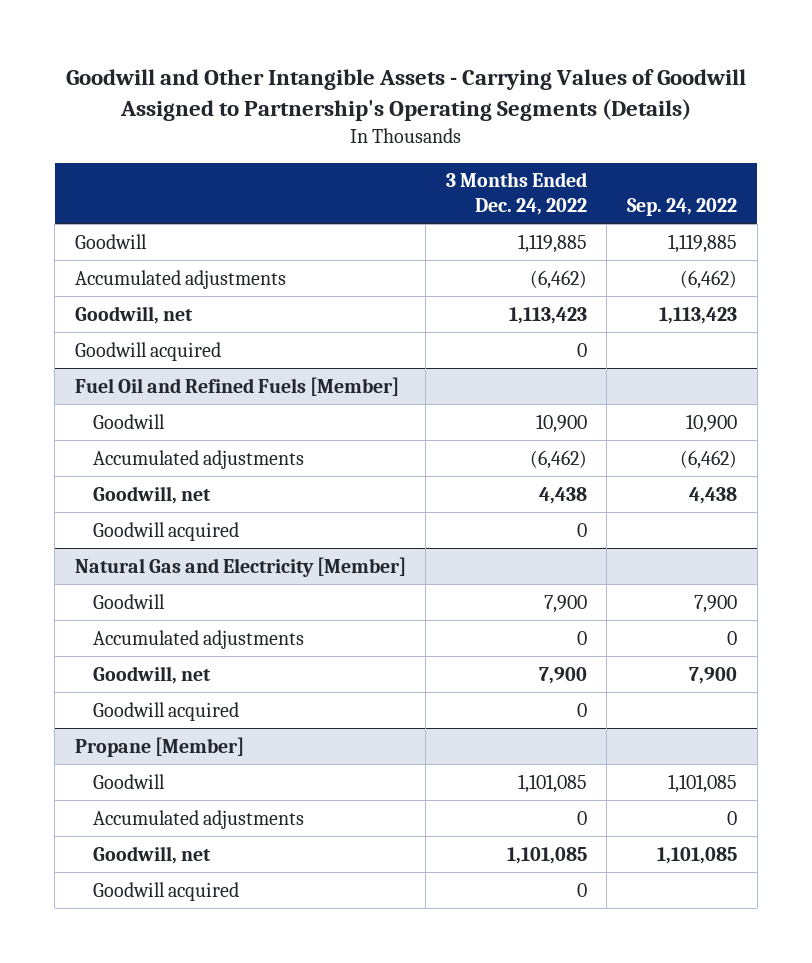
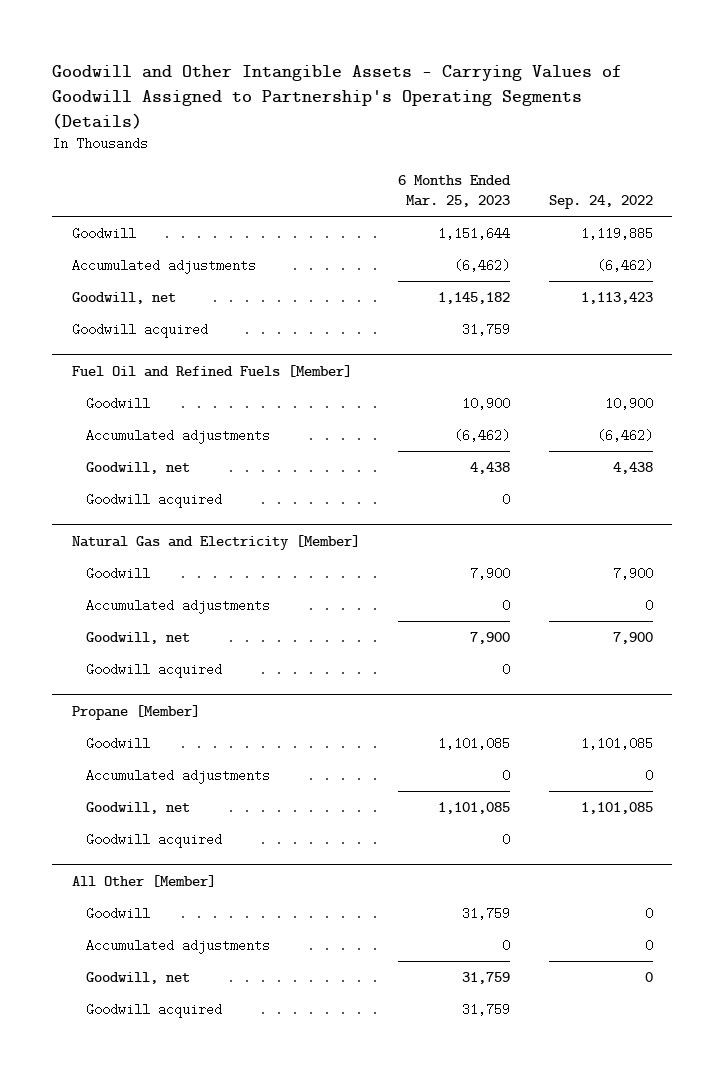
[445,172,587,216] 3 Months Ended Dec. 24, 2022 -> none
none -> [398,175,512,208] 6 Months Ended Mar. 25, 2023
none -> [71,874,216,887] All Other [Member]
none -> [86,906,151,920] Goodwill
none -> [86,938,271,954] Accumulated adjustments
none -> [86,971,191,984] Goodwill, net
none -> [86,1002,223,1018] Goodwill acquired

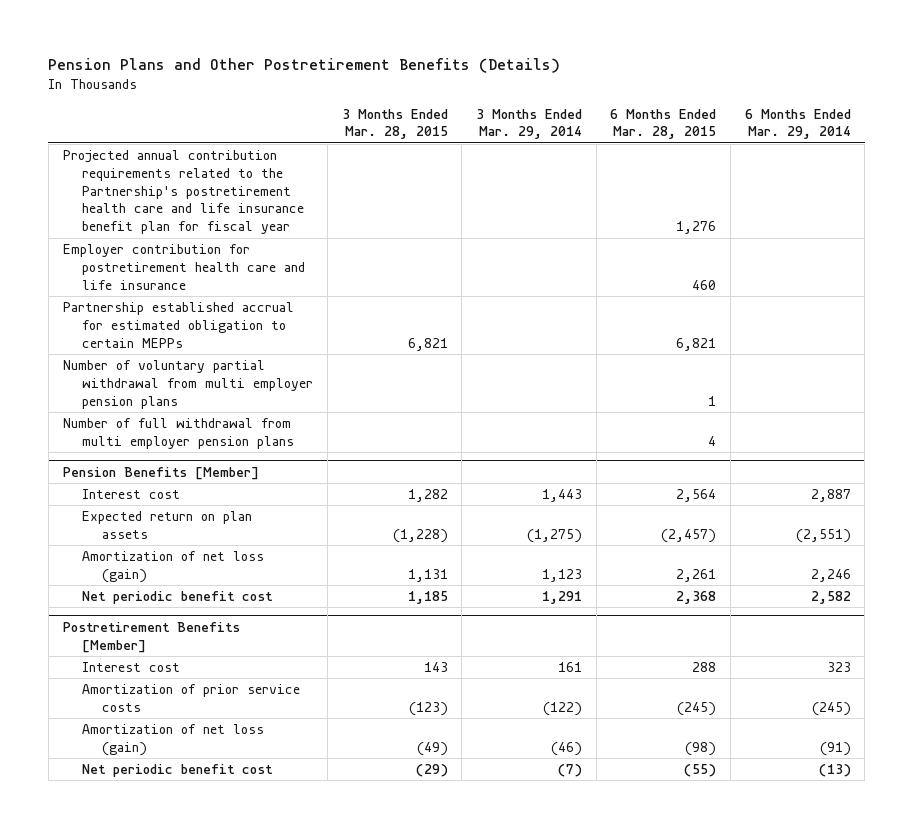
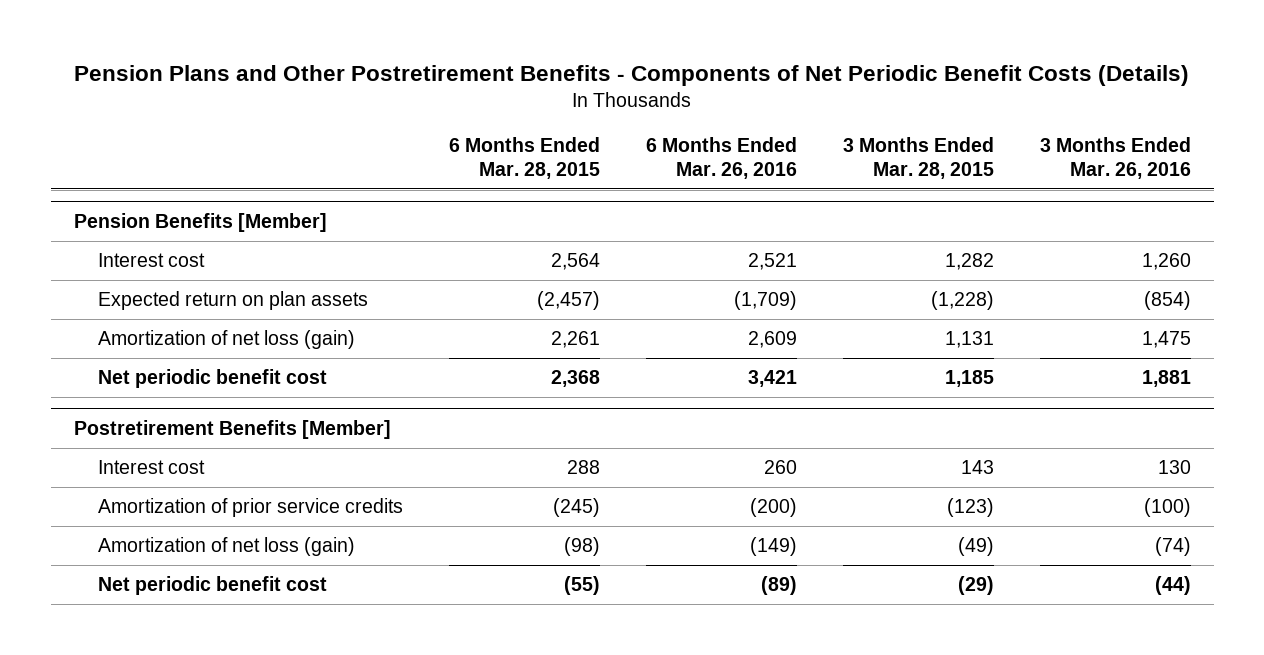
[48,58,561,74] Pension Plans and Other Postretirement Benefits (Details) -> [74,64,1190,86] Pension Plans and Other Postretirement Benefits - Components of Net Periodic Benefit Costs (Details)
[475,108,582,140] 3 Months Ended Mar. 29, 2014 -> none
[744,108,851,140] 6 Months Ended Mar. 29, 2014 -> none
none -> [646,137,798,179] 6 Months Ended Mar. 26, 2016
none -> [1039,137,1191,179] 3 Months Ended Mar. 26, 2016
[62,149,305,235] Projected annual contribution requirements related to the Partnership's postretirement health care and life insurance benefit plan for fiscal year -> none
[62,243,306,290] Employer contribution for postretirement health care and life insurance -> none
[62,301,294,348] Partnership established accrual for estimated obligation to certain MEPPs -> none
[62,359,314,409] Number of voluntary partial withdrawal from multi employer pension plans -> none
[62,417,295,449] Number of full withdrawal from multi employer pension plans -> none
[82,683,301,712] Amortization of prior service costs -> [98,498,404,518] Amortization of prior service credits

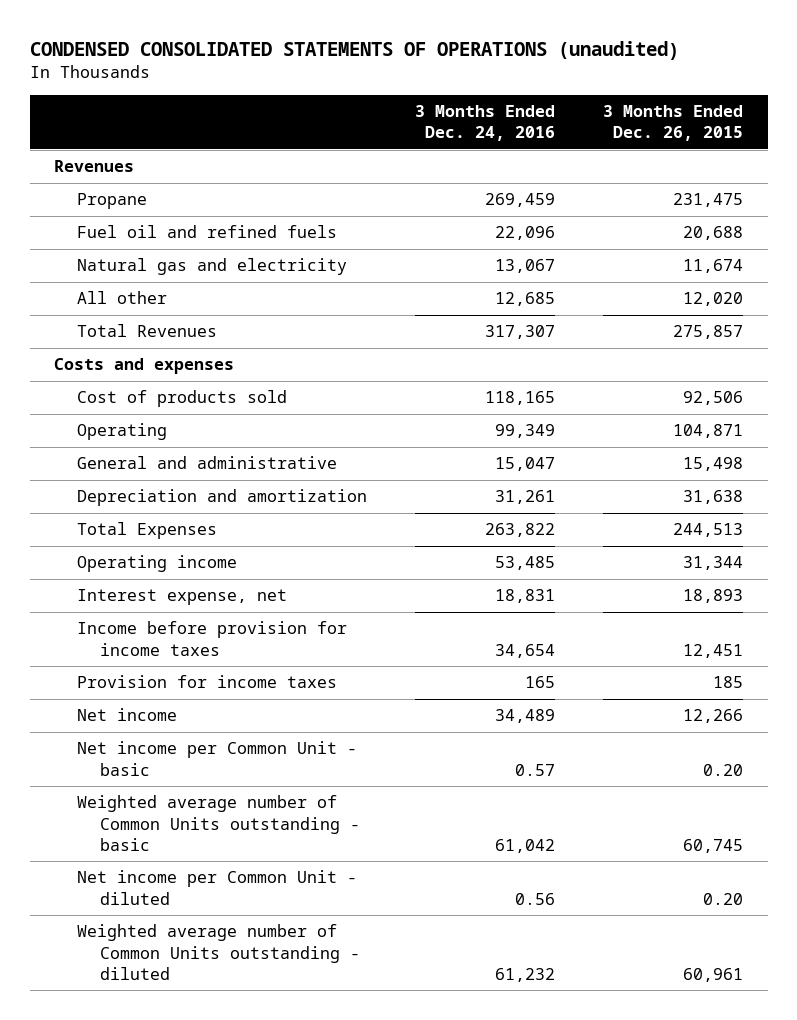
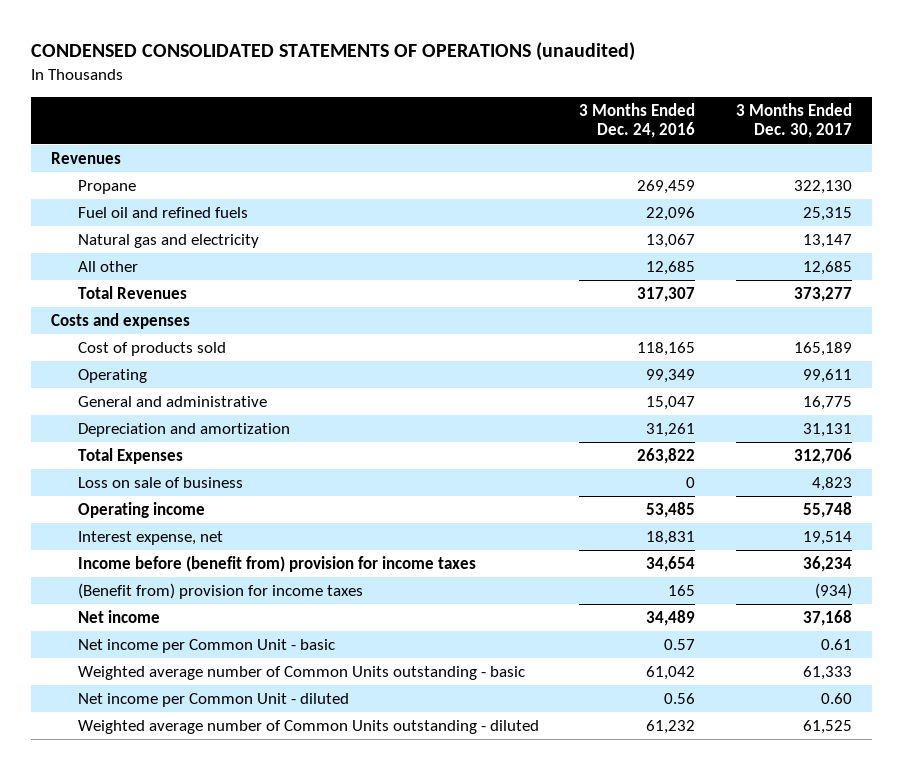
[603,104,744,142] 3 Months Ended Dec. 26, 2015 -> none
none -> [736,102,853,139] 3 Months Ended Dec. 30, 2017
none -> [77,477,243,489] Loss on sale of business
[76,621,347,656] Income before provision for income taxes -> [77,556,476,573] Income before (benefit from) provision for income taxes
[76,675,337,689] Provision for income taxes -> [77,583,363,600] (Benefit from) provision for income taxes

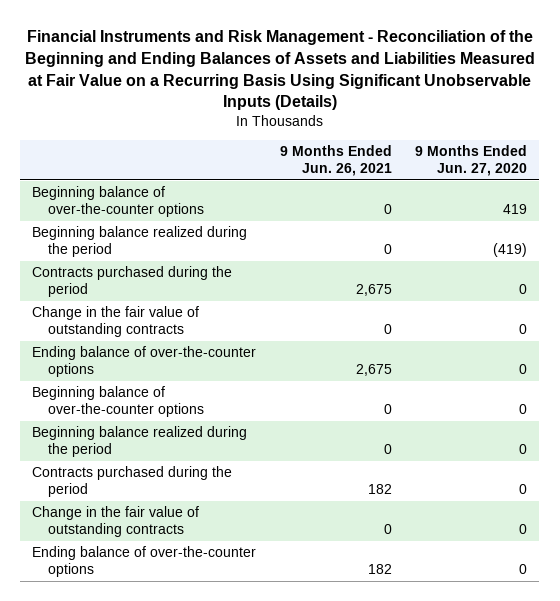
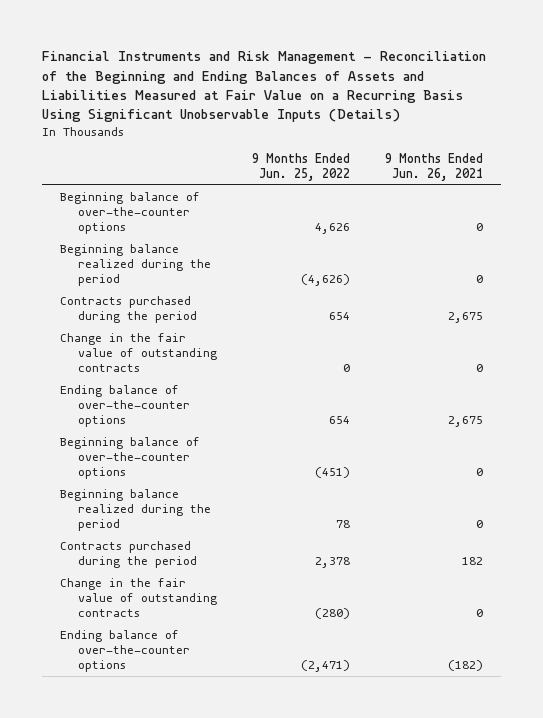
[415,145,528,177] 9 Months Ended Jun. 27, 2020 -> none
none -> [251,153,350,182] 9 Months Ended Jun. 25, 2022
[367,564,392,575] 182 -> [448,660,484,672] (182)

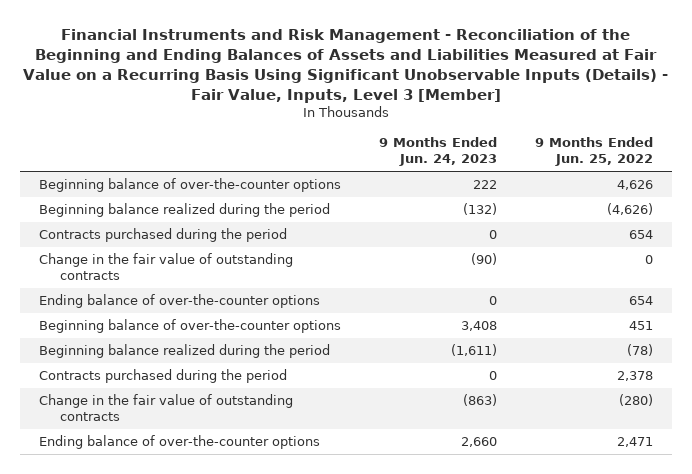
[42,51,487,122] Financial Instruments and Risk Management - Reconciliation of the Beginning and Ending Balances of Assets and Liabilities Measured at Fair Value on a Recurring Basis Using Significant Unobservable Inputs (Details) -> [23,29,669,103] Financial Instruments and Risk Management - Reconciliation of the Beginning and Ending Balances of Assets and Liabilities Measured at Fair Value on a Recurring Basis Using Significant Unobservable Inputs (Details) - Fair Value, Inputs, Level 3 [Member]
[385,153,484,182] 9 Months Ended Jun. 26, 2021 -> none
none -> [379,137,498,167] 9 Months Ended Jun. 24, 2023
[314,467,350,479] (451) -> [629,321,654,331] 451
[335,520,350,529] 78 -> [627,344,654,357] (78)
[300,660,350,673] (2,471) -> [617,437,654,448] 2,471

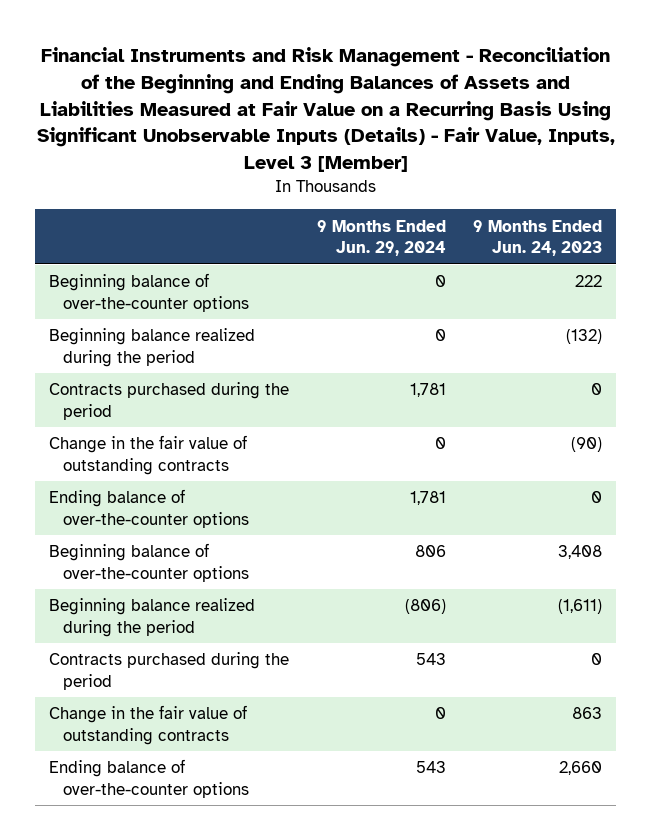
[535,137,654,167] 9 Months Ended Jun. 25, 2022 -> none
none -> [316,219,446,257] 9 Months Ended Jun. 29, 2024
[463,394,498,407] (863) -> [571,707,602,720] 863

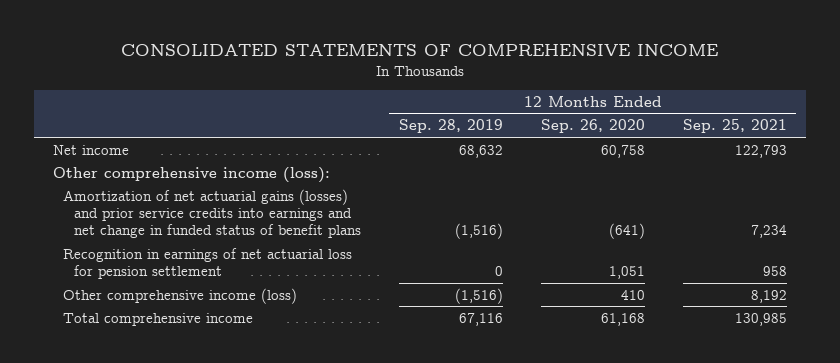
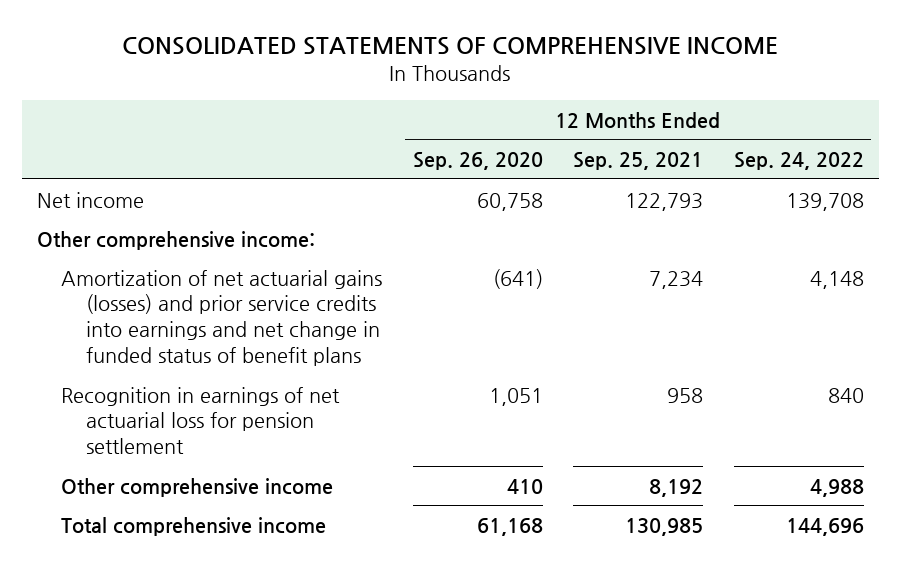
[398,119,503,134] Sep. 28, 2019 -> none
none -> [733,152,864,171] Sep. 24, 2022
[53,166,331,183] Other comprehensive income (loss): -> [36,230,315,250] Other comprehensive income:
[63,287,298,304] Other comprehensive income (loss) -> [61,477,334,497] Other comprehensive income

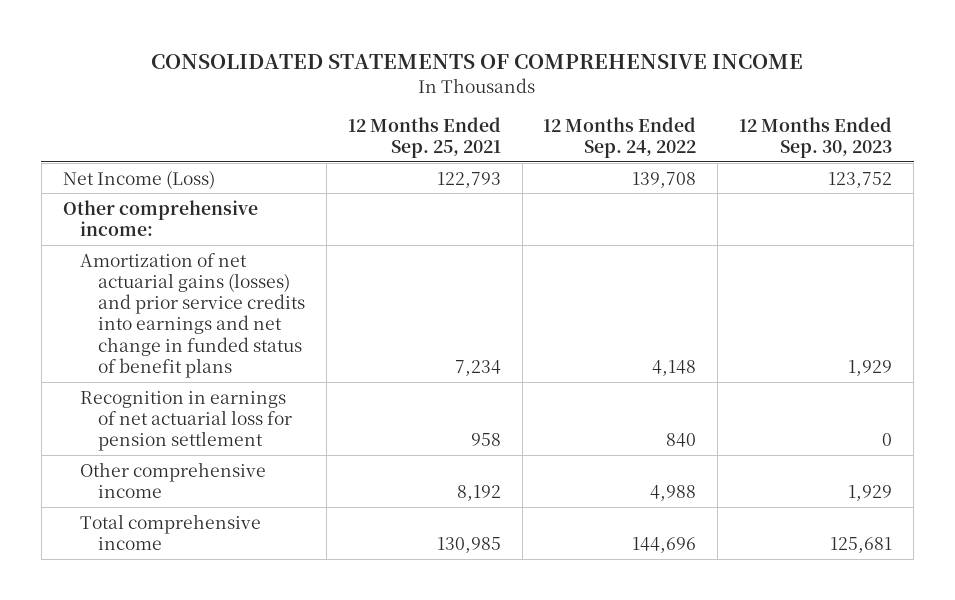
[412,152,543,171] Sep. 26, 2020 -> none
none -> [739,116,893,159] 12 Months Ended Sep. 30, 2023
[36,191,144,208] Net income -> [62,169,215,189] Net Income (Loss)

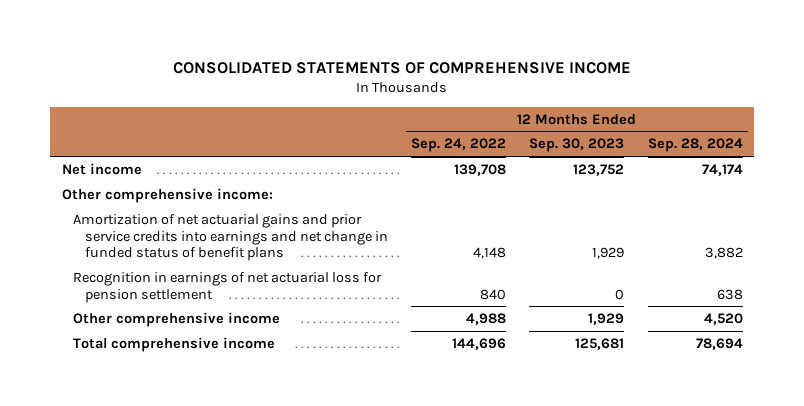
[347,116,501,159] 12 Months Ended Sep. 25, 2021 -> none
none -> [647,138,743,153] Sep. 28, 2024
[62,169,215,189] Net Income (Loss) -> [61,162,142,175] Net income
[80,252,306,378] Amortization of net actuarial gains (losses) and prior service credits into earnings and net change in funded status of benefit plans -> [73,213,389,262] Amortization of net actuarial gains and prior service credits into earnings and net change in funded status of benefit plans

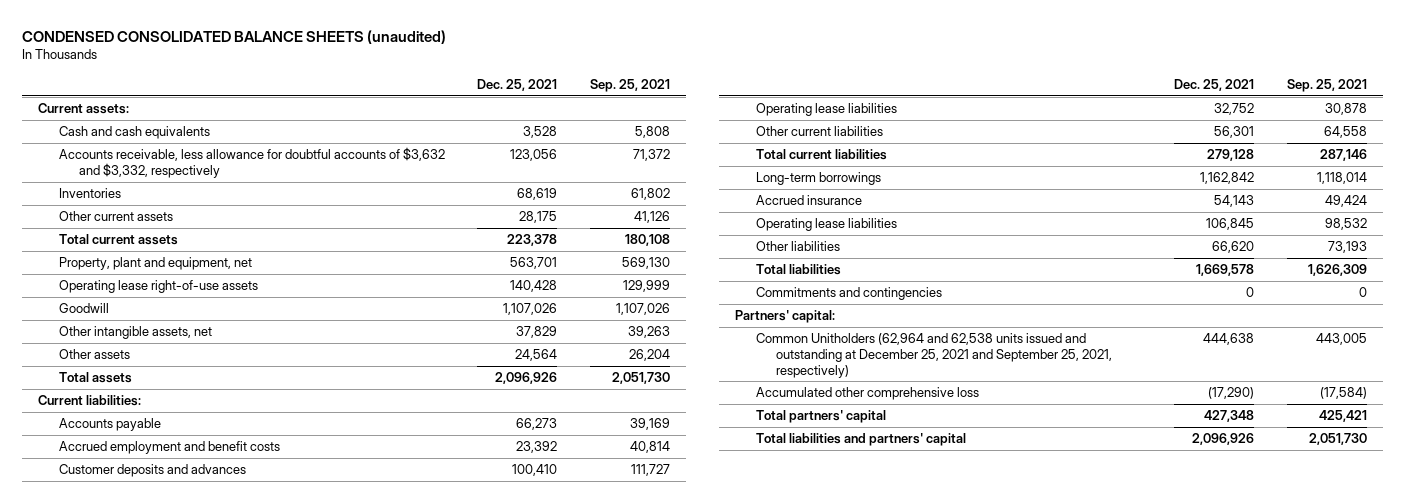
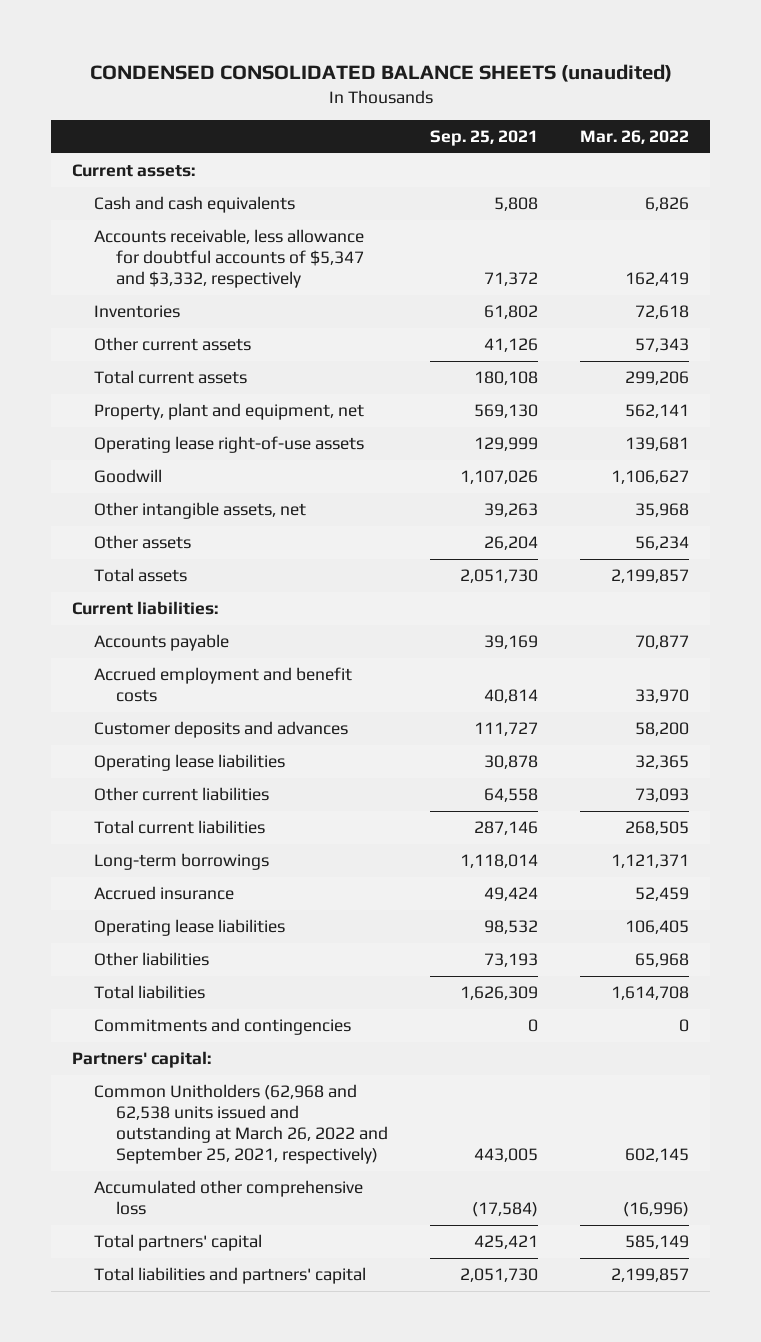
[477,78,558,91] Dec. 25, 2021 -> none
none -> [580,130,690,145] Mar. 26, 2022
[58,147,445,178] Accounts receivable, less allowance for doubtful accounts of $3,632 and $3,332, respectively -> [94,229,365,289] Accounts receivable, less allowance for doubtful accounts of $5,347 and $3,332, respectively
[755,333,1113,378] Common Unitholders (62,964 and 62,538 units issued and outstanding at December 25, 2021 and September 25, 2021, respectively) -> [94,1084,389,1165] Common Unitholders (62,968 and 62,538 units issued and outstanding at March 26, 2022 and September 25, 2021, respectively)

